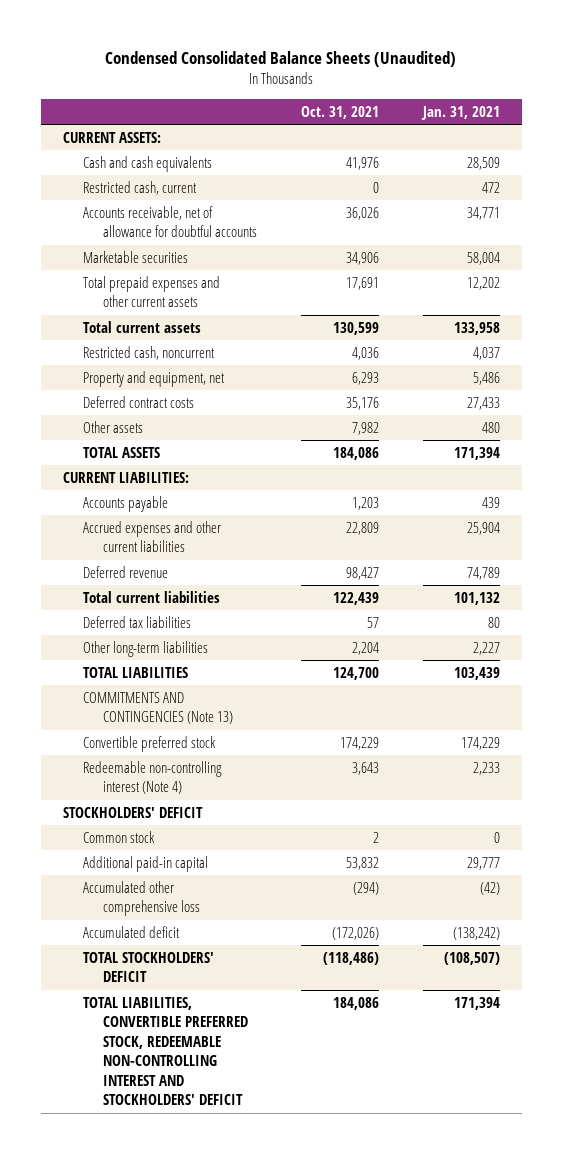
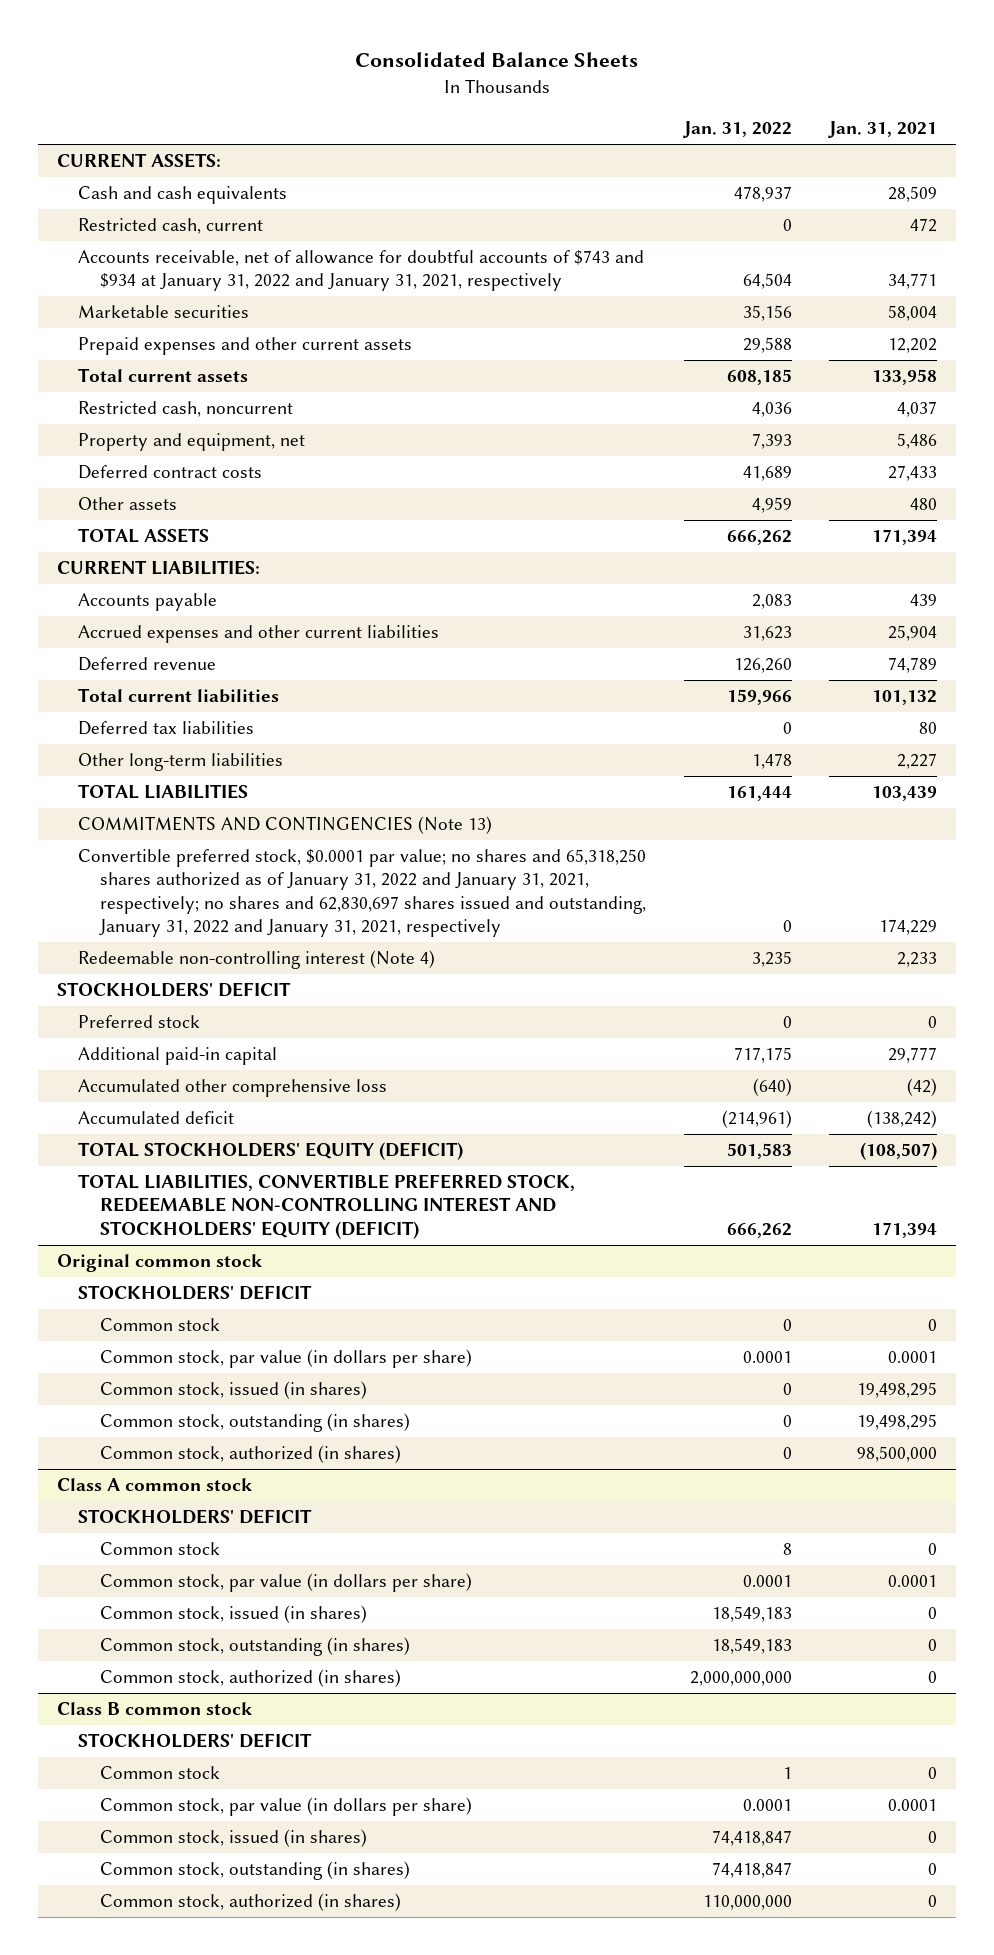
[105,50,457,67] Condensed Consolidated Balance Sheets (Unaudited) -> [355,52,639,68] Consolidated Balance Sheets
[300,106,379,120] Oct. 31, 2021 -> none
none -> [682,121,792,139] Jan. 31, 2022
[82,205,257,238] Accounts receivable, net of allowance for doubtful accounts -> [78,250,645,292] Accounts receivable, net of allowance for doubtful accounts of $743 and $934 at January 31, 2022 and January 31, 2021, respectively
[82,275,220,308] Total prepaid expenses and other current assets -> [78,337,413,356] Prepaid expenses and other current assets
[82,735,216,752] Convertible preferred stock -> [78,849,647,937] Convertible preferred stock, $0.0001 par value; no shares and 65,318,250 shares authorized as of January 31, 2022 and January 31, 2021, respectively; no shares and 62,830,697 shares issued and outstanding, January 31, 2022 and January 31, 2021, respectively
[82,830,155,843] Common stock -> none
none -> [78,1015,201,1029] Preferred stock
[82,951,214,983] TOTAL STOCKHOLDERS' DEFICIT -> [78,1142,464,1161] TOTAL STOCKHOLDERS' EQUITY (DEFICIT)
[82,996,248,1106] TOTAL LIABILITIES, CONVERTIBLE PREFERRED STOCK, REDEEMABLE NON-CONTROLLING INTEREST AND STOCKHOLDERS' DEFICIT -> [78,1174,576,1239] TOTAL LIABILITIES, CONVERTIBLE PREFERRED STOCK, REDEEMABLE NON-CONTROLLING INTEREST AND STOCKHOLDERS' EQUITY (DEFICIT)
none -> [56,1254,262,1273] Original common stock
none -> [78,1285,313,1301] STOCKHOLDERS' DEFICIT
none -> [99,1318,220,1332] Common stock
none -> [99,1349,472,1369] Common stock, par value (in dollars per share)
none -> [99,1381,367,1400] Common stock, issued (in shares)
none -> [99,1413,410,1433] Common stock, outstanding (in shares)
none -> [99,1445,401,1464] Common stock, authorized (in shares)
none -> [56,1478,252,1492] Class A common stock
none -> [78,1509,313,1525] STOCKHOLDERS' DEFICIT
none -> [99,1542,220,1556] Common stock
none -> [99,1573,472,1593] Common stock, par value (in dollars per share)
none -> [99,1605,367,1624] Common stock, issued (in shares)
none -> [99,1637,410,1657] Common stock, outstanding (in shares)
none -> [99,1669,401,1688] Common stock, authorized (in shares)
none -> [56,1702,252,1716] Class B common stock
none -> [78,1733,313,1749] STOCKHOLDERS' DEFICIT
none -> [99,1766,220,1780] Common stock
none -> [99,1797,472,1817] Common stock, par value (in dollars per share)
none -> [99,1829,367,1848] Common stock, issued (in shares)
none -> [99,1861,410,1881] Common stock, outstanding (in shares)
none -> [99,1893,401,1912] Common stock, authorized (in shares)

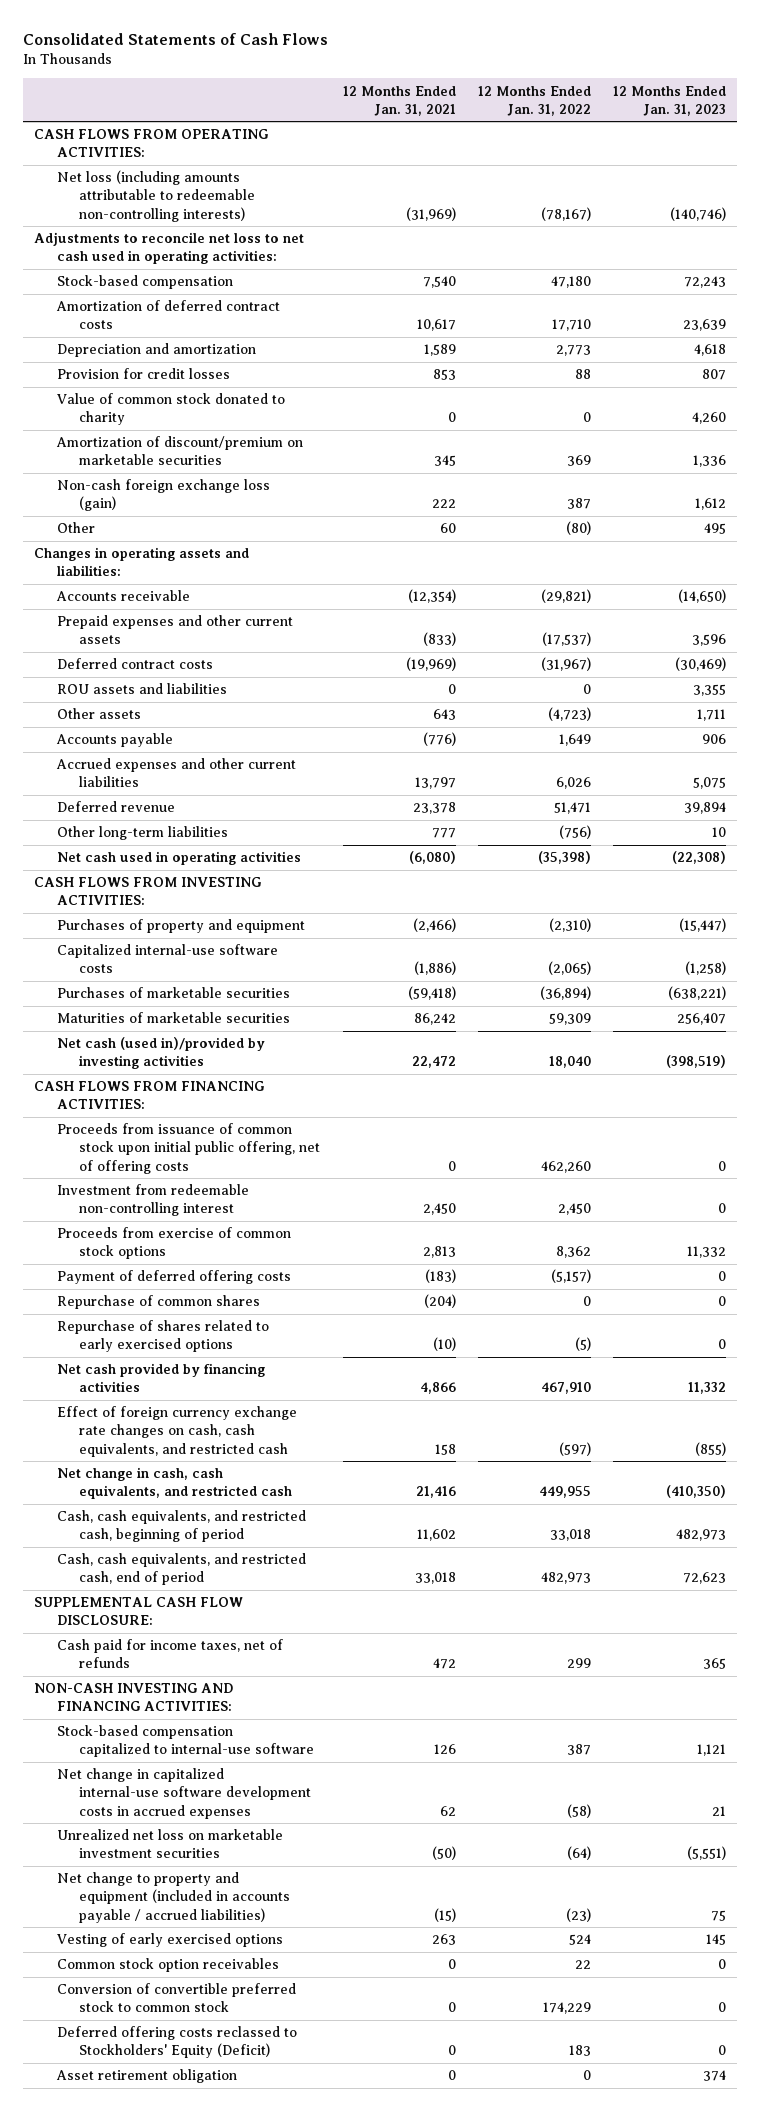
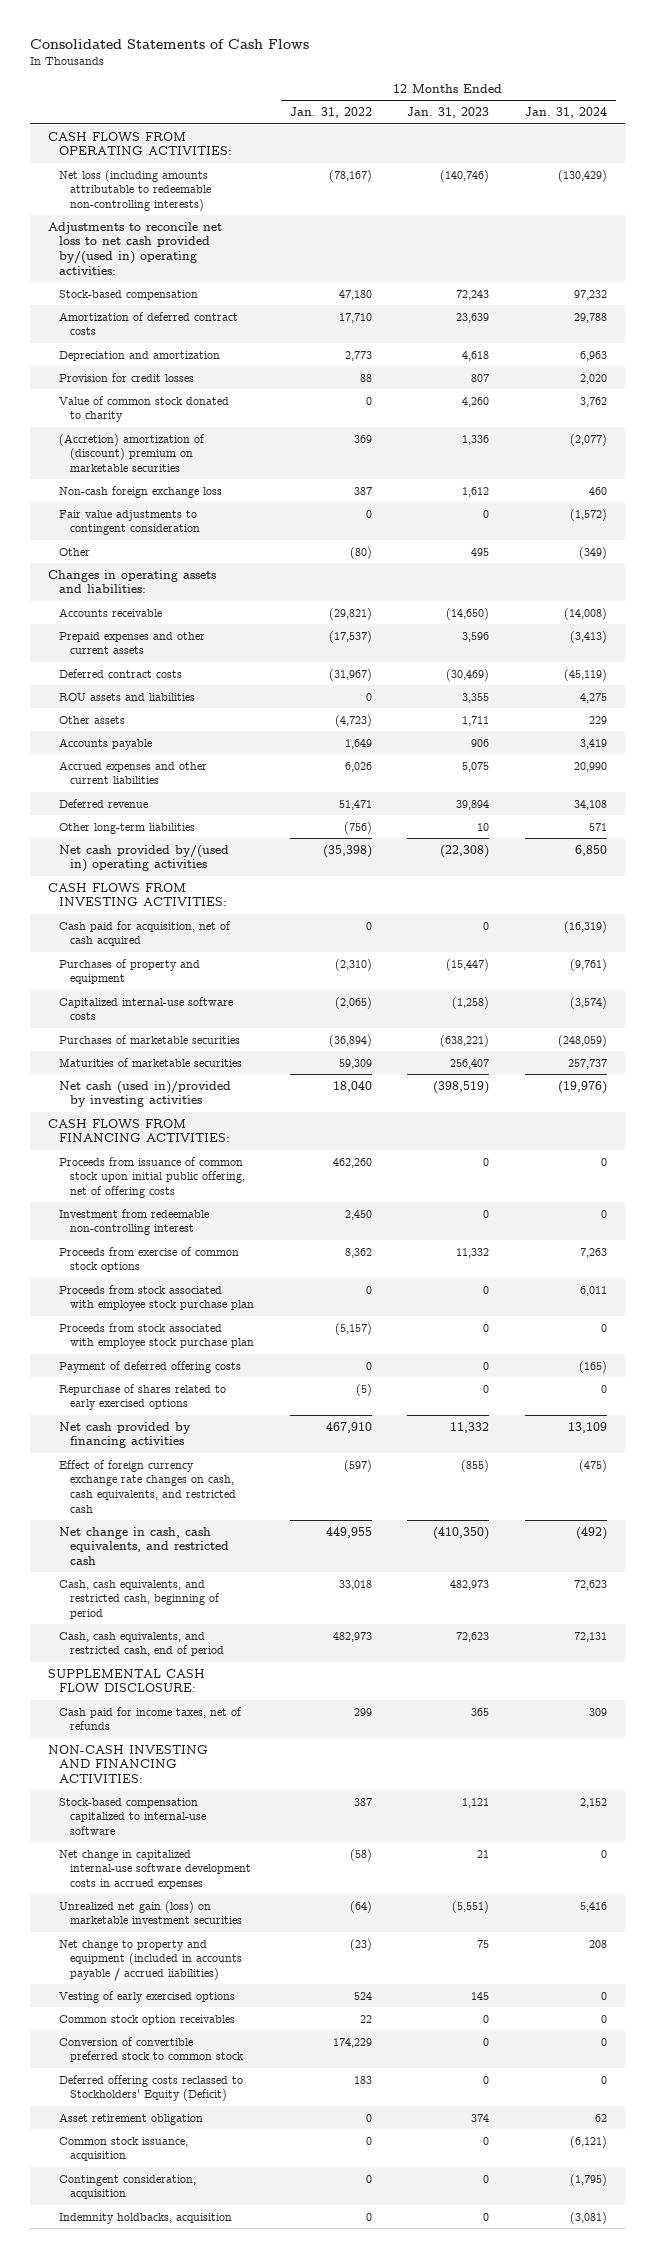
[342,85,456,116] 12 Months Ended Jan. 31, 2021 -> none
none -> [524,107,607,119] Jan. 31, 2024
[34,232,305,265] Adjustments to reconcile net loss to net cash used in operating activities: -> [47,221,222,275] Adjustments to reconcile net loss to net cash provided by/(used in) operating activities:
[55,436,303,466] Amortization of discount/premium on marketable securities -> [58,433,205,472] (Accretion) amortization of (discount) premium on marketable securities
[56,479,270,512] Non-cash foreign exchange loss (gain) -> [58,485,222,498] Non-cash foreign exchange loss
none -> [58,509,200,536] Fair value adjustments to contingent consideration
[56,851,301,866] Net cash used in operating activities -> [58,844,229,873] Net cash provided by/(used in) operating activities
none -> [58,920,231,947] Cash paid for acquisition, net of cash acquired
[56,1295,260,1310] Repurchase of common shares -> none
none -> [58,1284,254,1312] Proceeds from stock associated with employee stock purchase plan
none -> [58,1322,254,1350] Proceeds from stock associated with employee stock purchase plan
[550,1269,591,1284] (5,157) -> [365,1361,372,1370] 0
[56,1829,283,1859] Unrealized net loss on marketable investment securities -> [58,1900,242,1925] Unrealized net gain (loss) on marketable investment securities
none -> [58,2136,188,2162] Common stock issuance, acquisition
none -> [58,2174,196,2200] Contingent consideration, acquisition
none -> [58,2212,232,2224] Indemnity holdbacks, acquisition

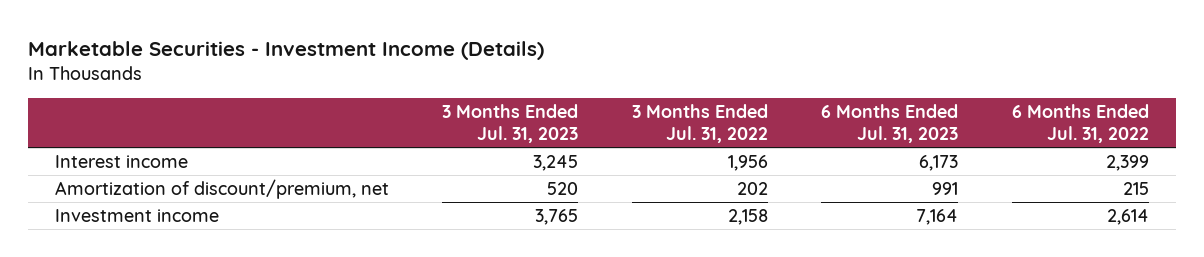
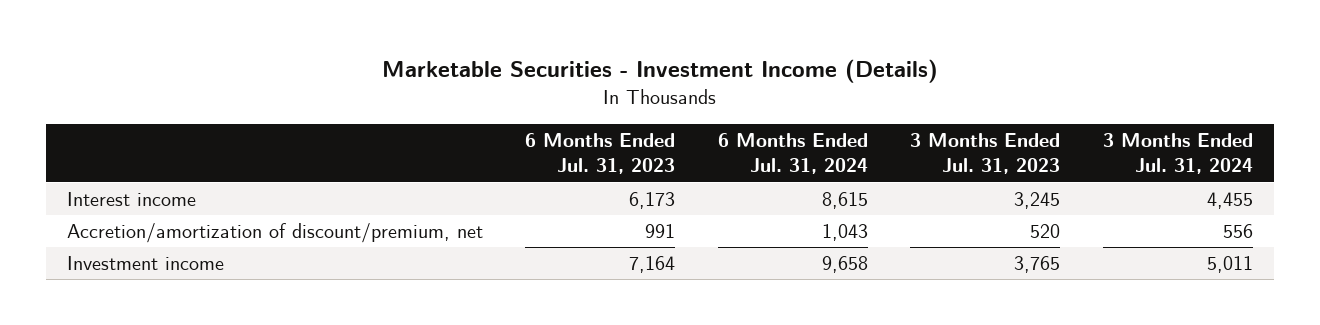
[631,103,768,143] 3 Months Ended Jul. 31, 2022 -> none
[1011,103,1149,143] 6 Months Ended Jul. 31, 2022 -> none
none -> [717,132,868,175] 6 Months Ended Jul. 31, 2024
none -> [1102,132,1253,175] 3 Months Ended Jul. 31, 2024
[54,178,389,199] Amortization of discount/premium, net -> [66,223,483,244] Accretion/amortization of discount/premium, net

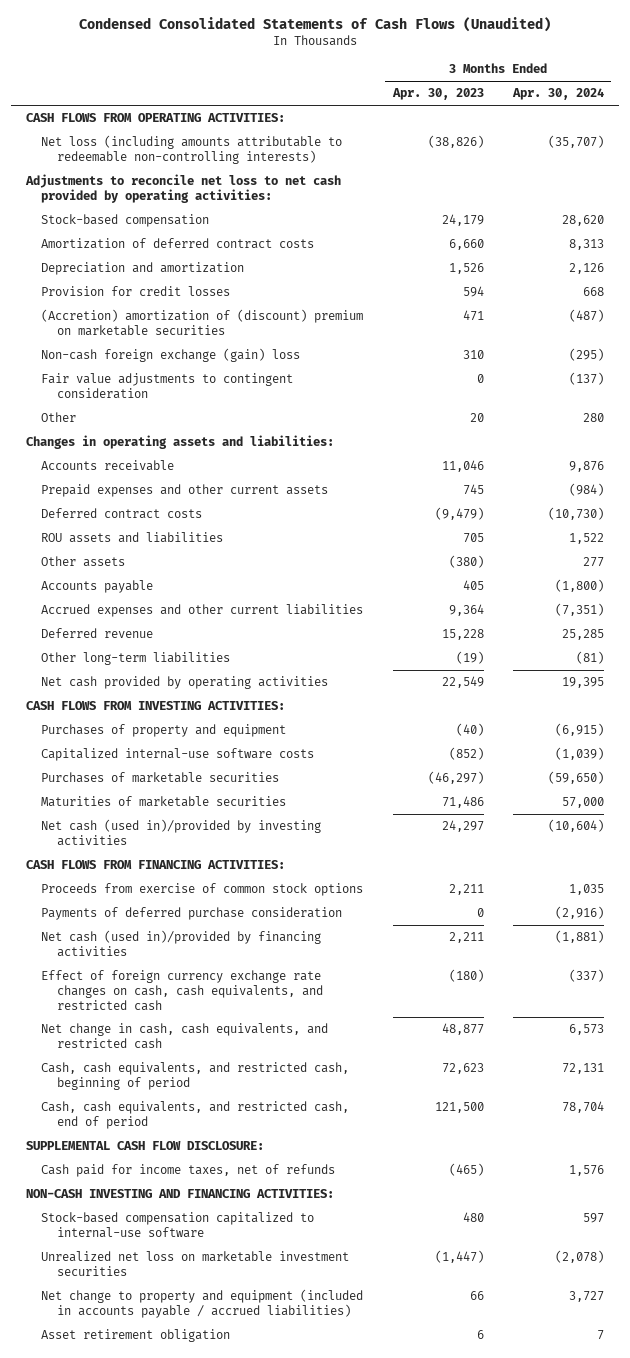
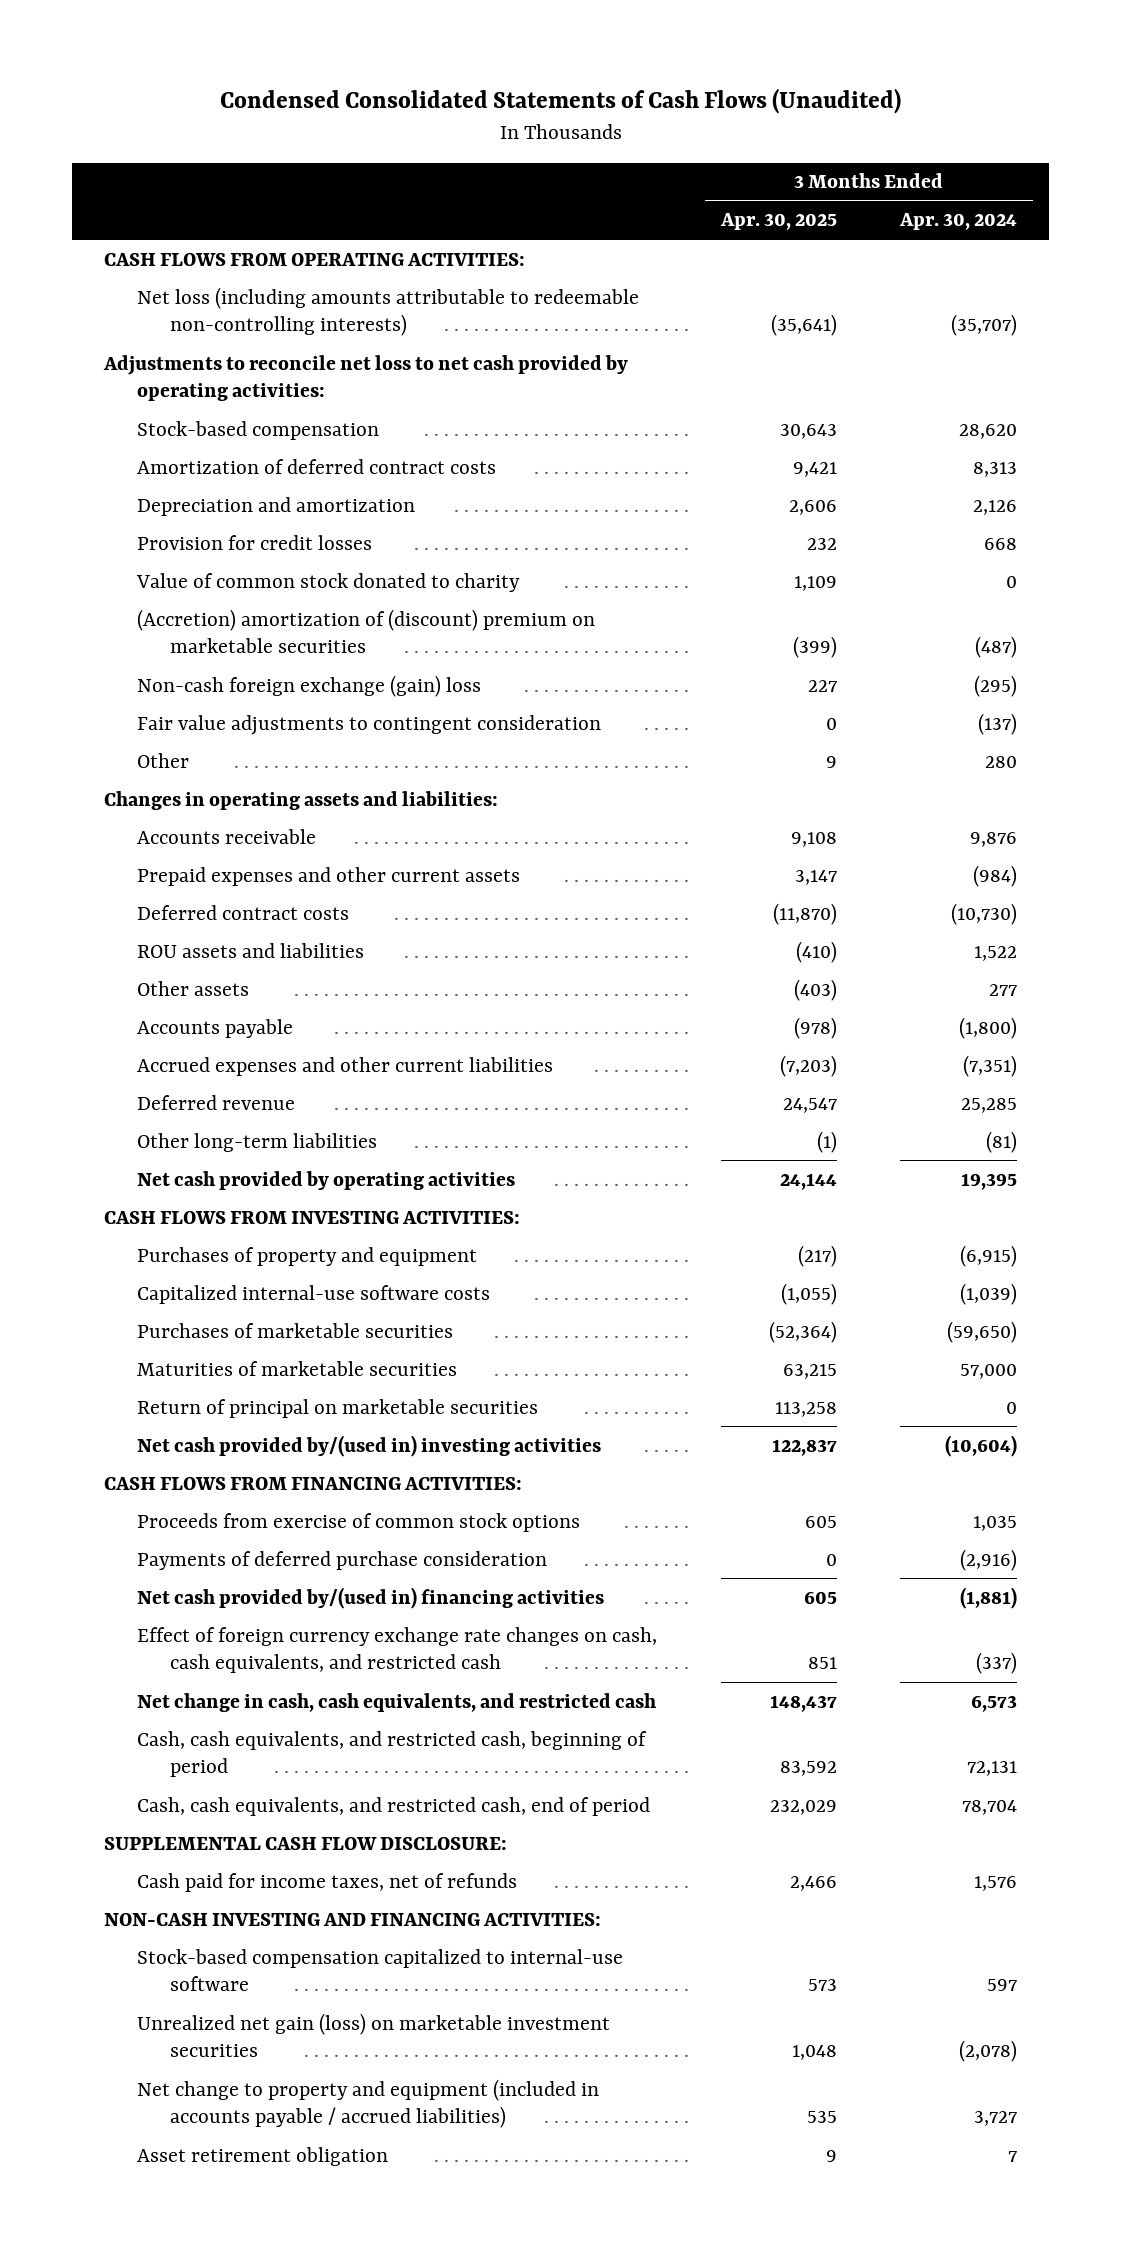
[391,88,484,101] Apr. 30, 2023 -> none
none -> [719,213,837,231] Apr. 30, 2025
none -> [135,572,520,592] Value of common stock donated to charity
none -> [136,1398,538,1418] Return of principal on marketable securities
[41,819,322,846] Net cash (used in)/provided by investing activities -> [136,1434,601,1457] Net cash provided by/(used in) investing activities
[41,930,322,957] Net cash (used in)/provided by financing activities -> [136,1586,604,1609] Net cash provided by/(used in) financing activities
[41,1251,350,1276] Unrealized net loss on marketable investment securities -> [136,2012,610,2058] Unrealized net gain (loss) on marketable investment securities

